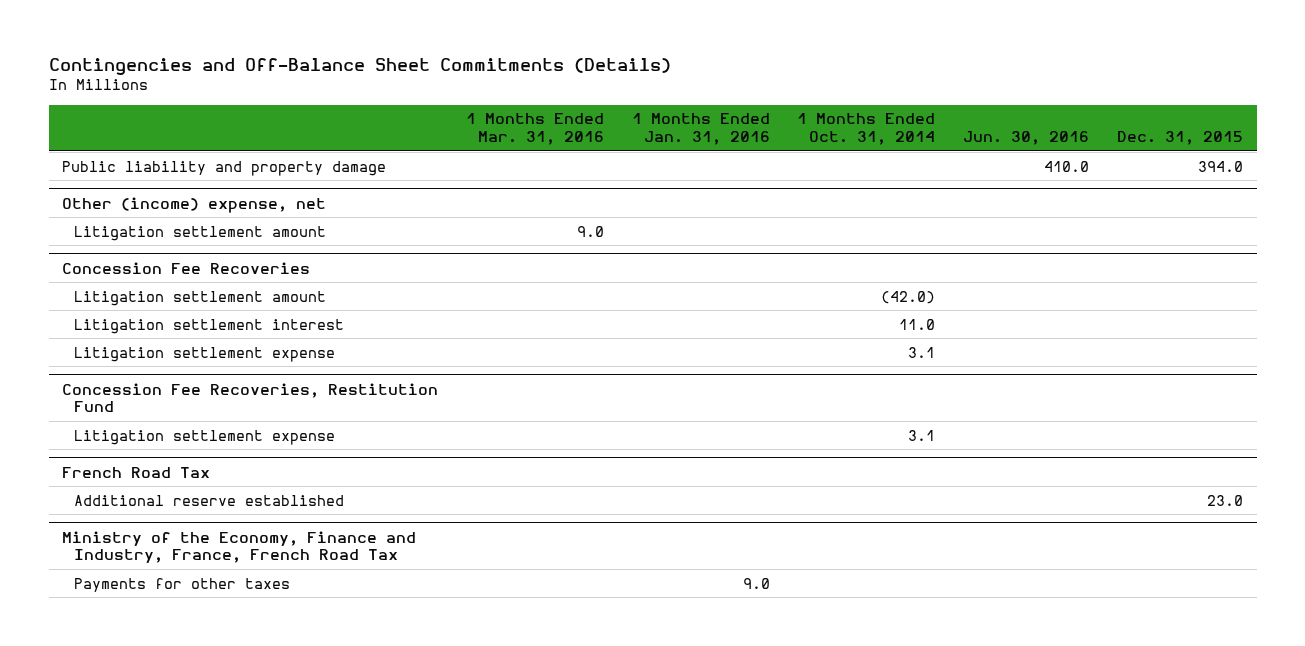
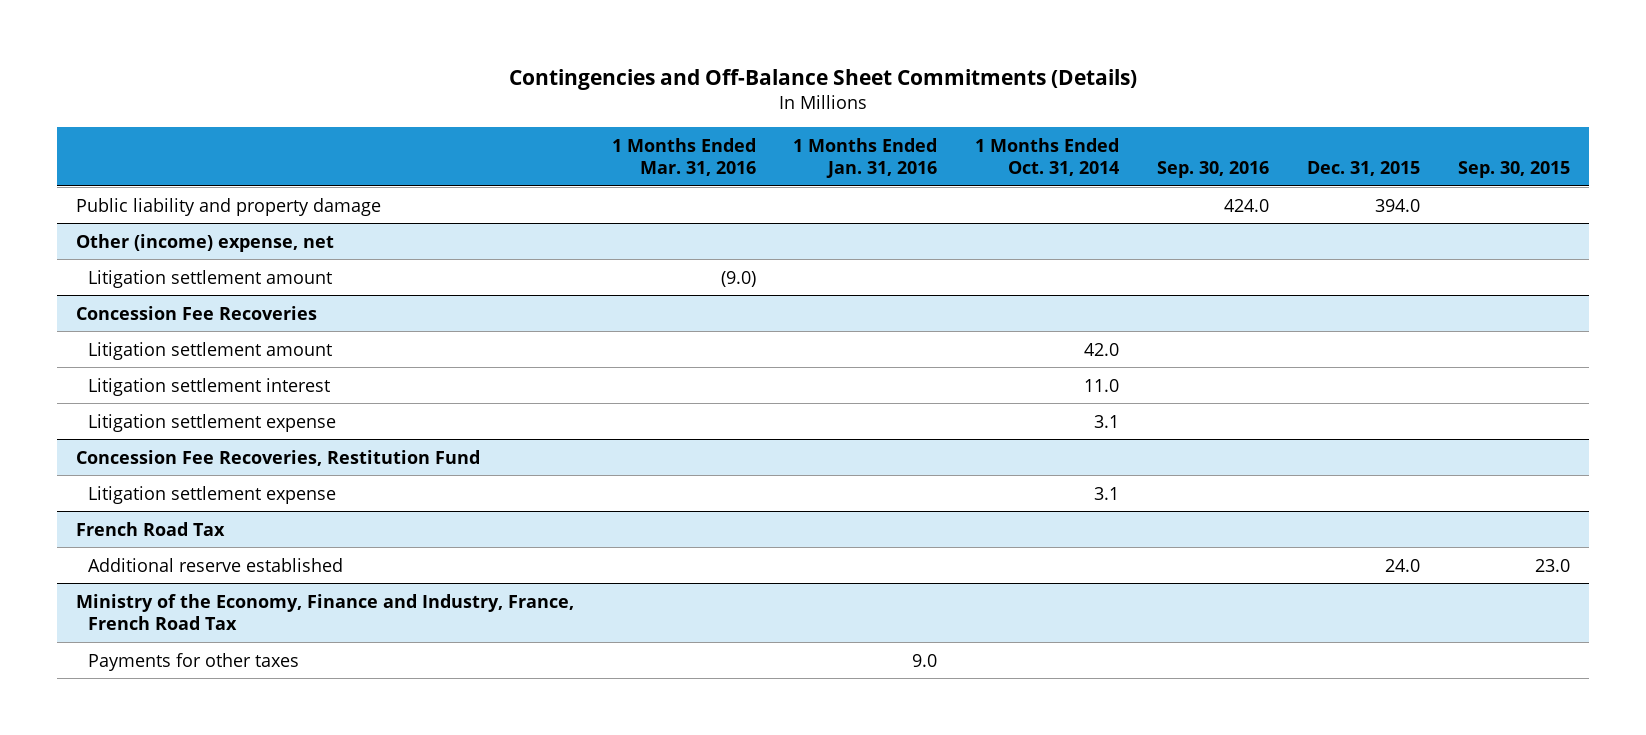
[963,131,1090,146] Jun. 30, 2016 -> none
none -> [1157,160,1270,178] Sep. 30, 2016
none -> [1457,160,1570,178] Sep. 30, 2015
[577,225,605,237] 9.0 -> [720,270,756,287] (9.0)
[881,290,936,304] (42.0) -> [1084,342,1120,356] 42.0
[1206,494,1243,506] 23.0 -> [1384,558,1420,572] 24.0

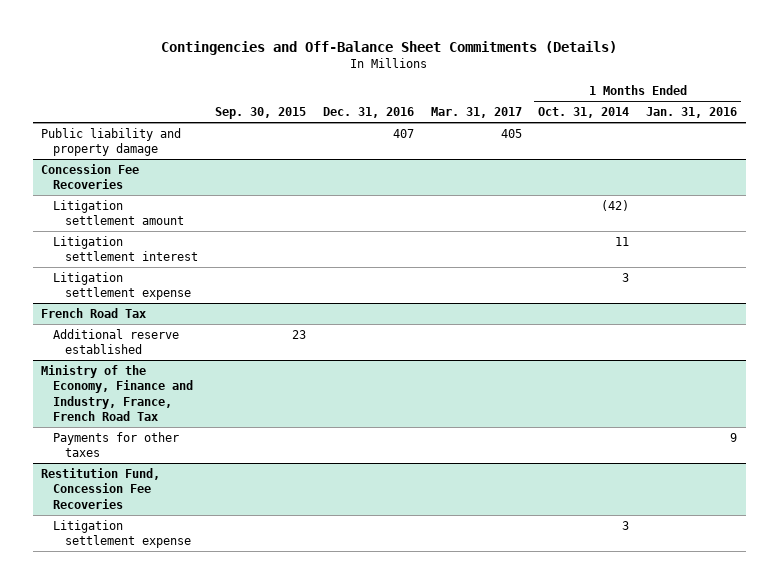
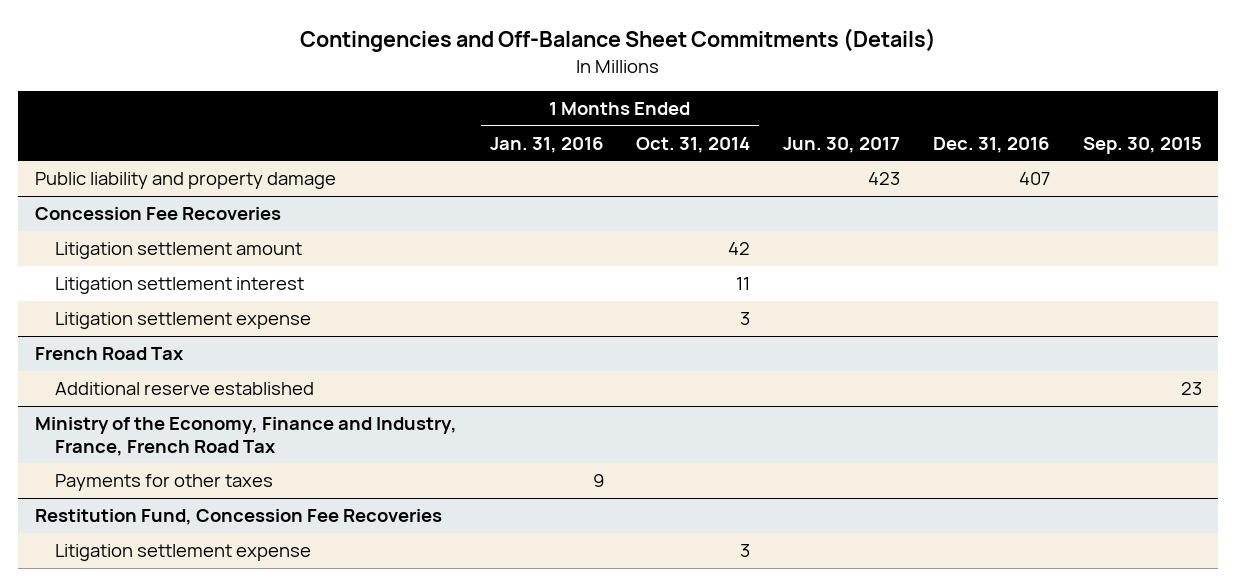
[430,107,522,119] Mar. 31, 2017 -> none
none -> [783,136,901,153] Jun. 30, 2017
[601,199,630,211] (42) -> [728,242,751,256] 42

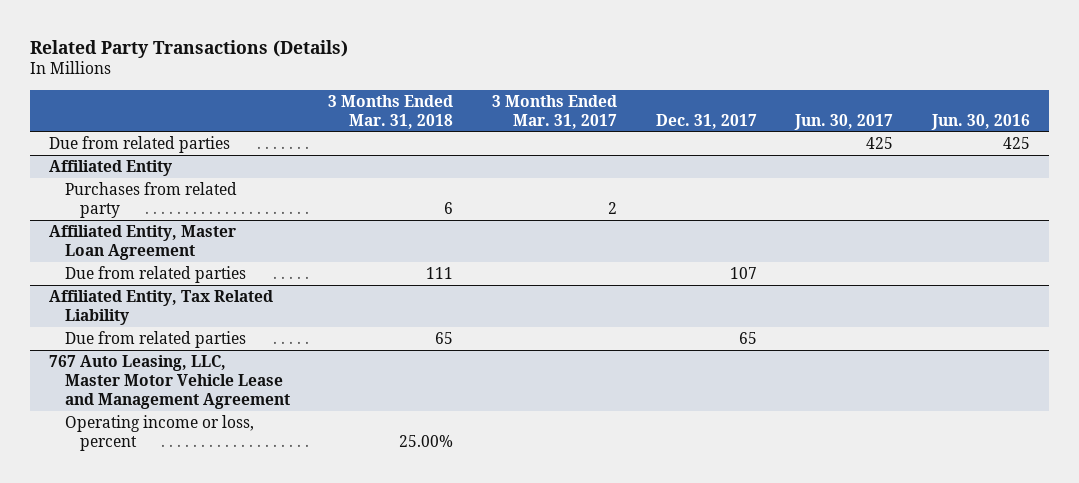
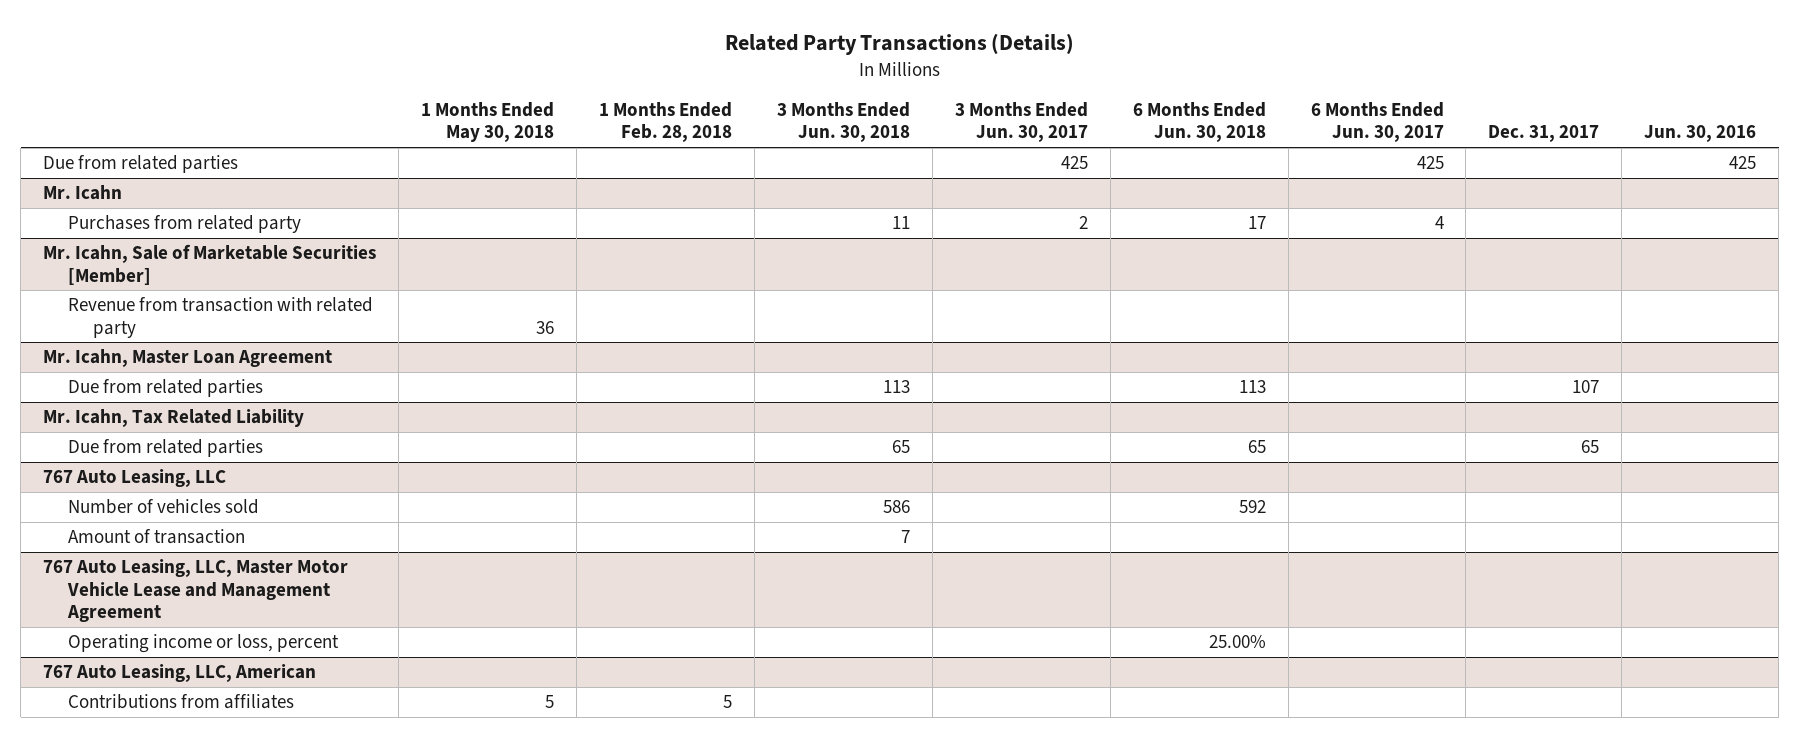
[328,94,454,129] 3 Months Ended Mar. 31, 2018 -> none
[492,94,618,129] 3 Months Ended Mar. 31, 2017 -> none
[794,113,894,130] Jun. 30, 2017 -> none
none -> [420,101,554,143] 1 Months Ended May 30, 2018
none -> [598,101,732,143] 1 Months Ended Feb. 28, 2018
none -> [776,101,910,143] 3 Months Ended Jun. 30, 2018
none -> [954,101,1088,143] 3 Months Ended Jun. 30, 2017
none -> [1132,101,1266,143] 6 Months Ended Jun. 30, 2018
none -> [1310,101,1444,143] 6 Months Ended Jun. 30, 2017
[49,159,173,176] Affiliated Entity -> [42,185,122,201] Mr. Icahn
none -> [42,244,376,285] Mr. Icahn, Sale of Marketable Securities [Member]
none -> [67,297,373,338] Revenue from transaction with related party
[49,224,237,260] Affiliated Entity, Master Loan Agreement -> [42,349,332,368] Mr. Icahn, Master Loan Agreement
[49,289,274,325] Affiliated Entity, Tax Related Liability -> [42,409,304,428] Mr. Icahn, Tax Related Liability
none -> [42,469,226,488] 767 Auto Leasing, LLC
none -> [67,499,259,515] Number of vehicles sold
none -> [67,529,245,545] Amount of transaction
none -> [42,664,316,683] 767 Auto Leasing, LLC, American
none -> [67,694,294,710] Contributions from affiliates

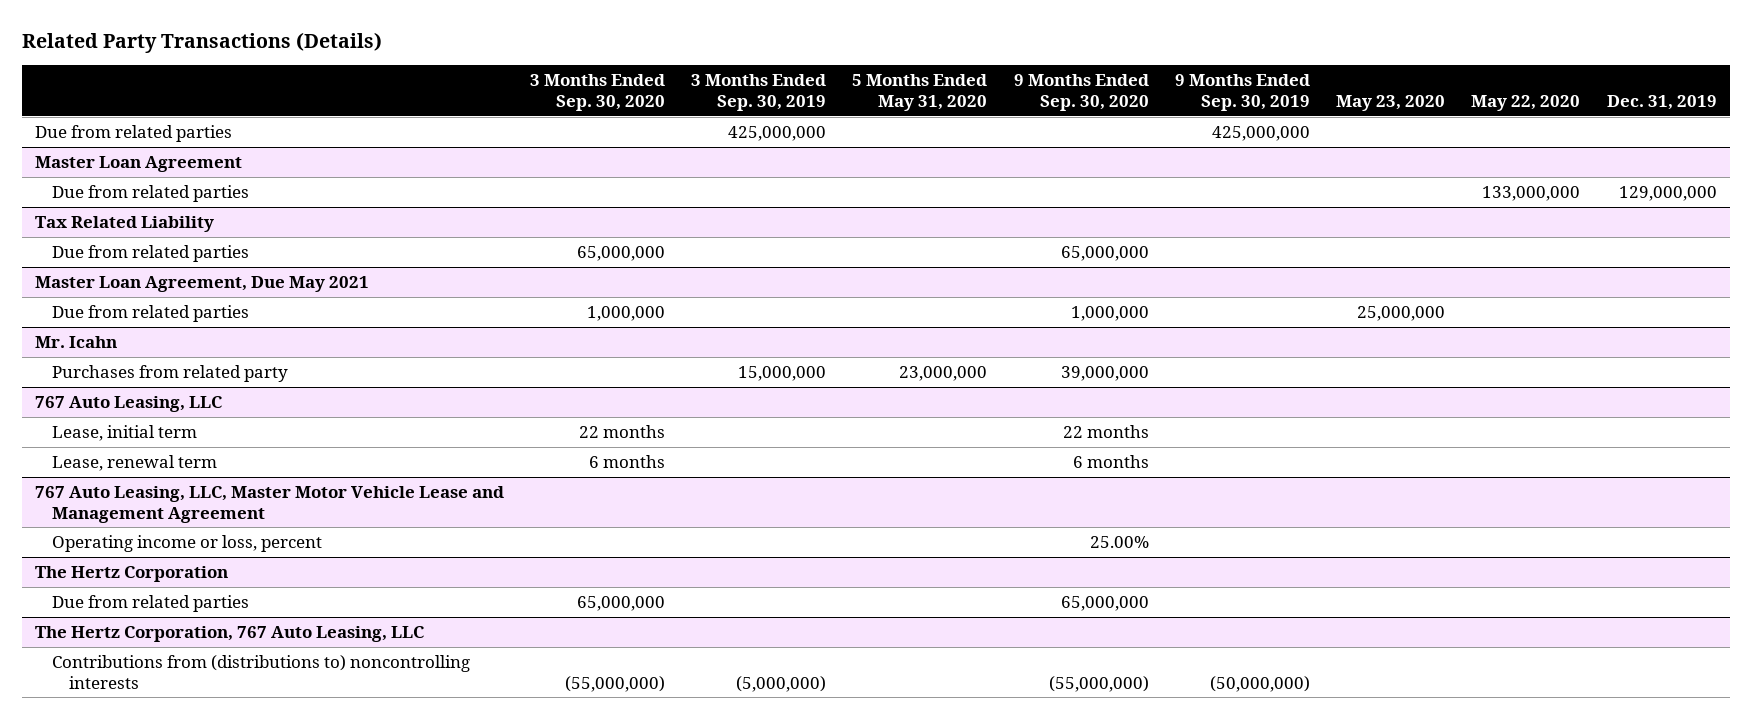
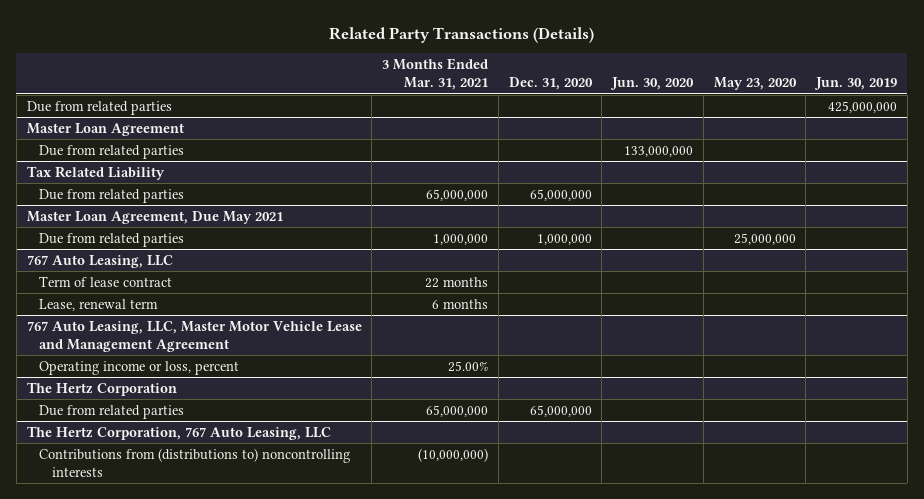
[529,74,665,112] 3 Months Ended Sep. 30, 2020 -> none
[691,74,827,112] 3 Months Ended Sep. 30, 2019 -> none
[852,74,988,112] 5 Months Ended May 31, 2020 -> none
[1013,74,1149,112] 9 Months Ended Sep. 30, 2020 -> none
[1174,74,1310,112] 9 Months Ended Sep. 30, 2019 -> none
[1471,95,1581,112] May 22, 2020 -> none
[1606,95,1717,111] Dec. 31, 2019 -> none
none -> [382,57,489,91] 3 Months Ended Mar. 31, 2021
none -> [508,77,593,91] Dec. 31, 2020
none -> [610,77,695,91] Jun. 30, 2020
none -> [813,77,897,91] Jun. 30, 2019
[34,336,117,349] Mr. Icahn -> none
[51,365,288,383] Purchases from related party -> none
[51,425,197,442] Lease, initial term -> [39,275,173,287] Term of lease contract

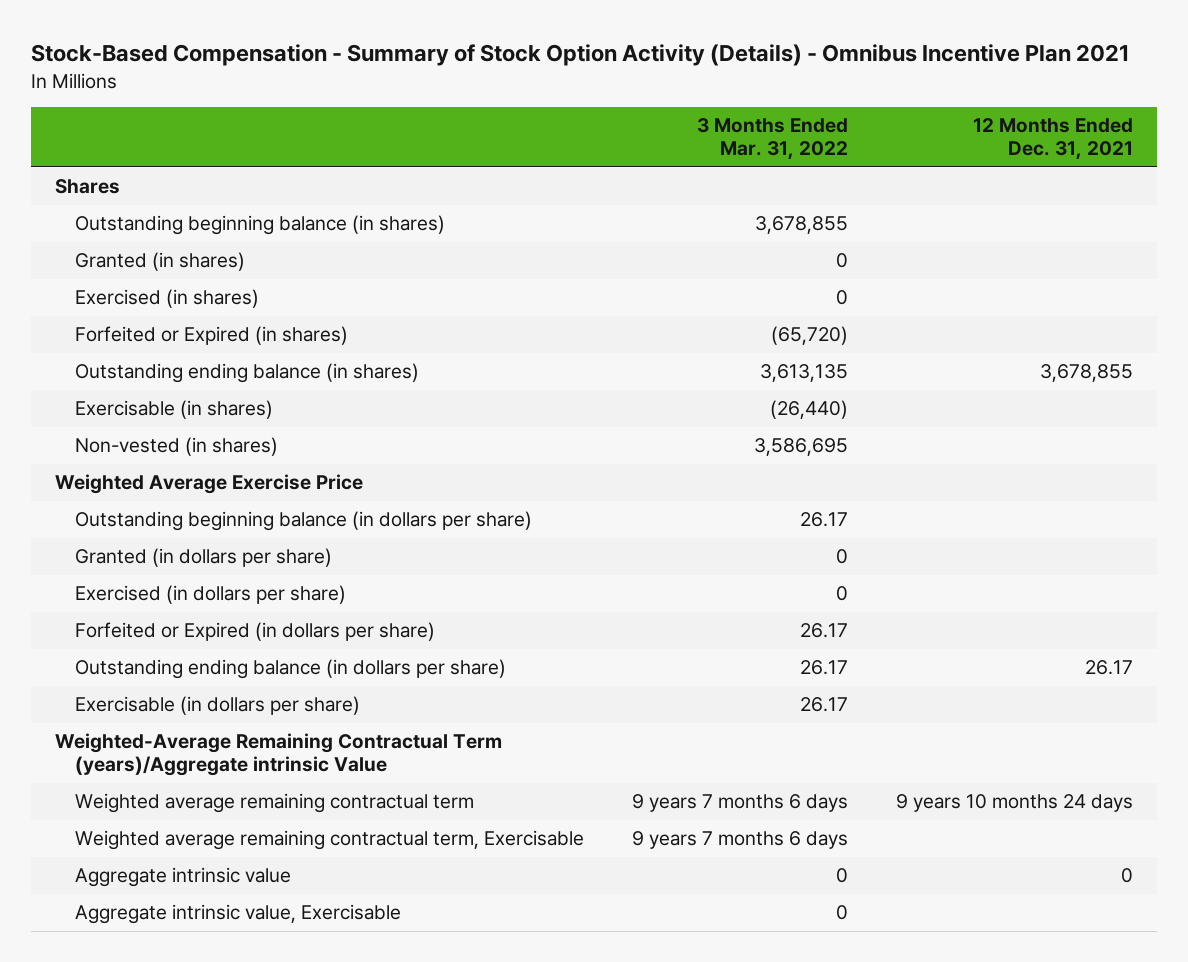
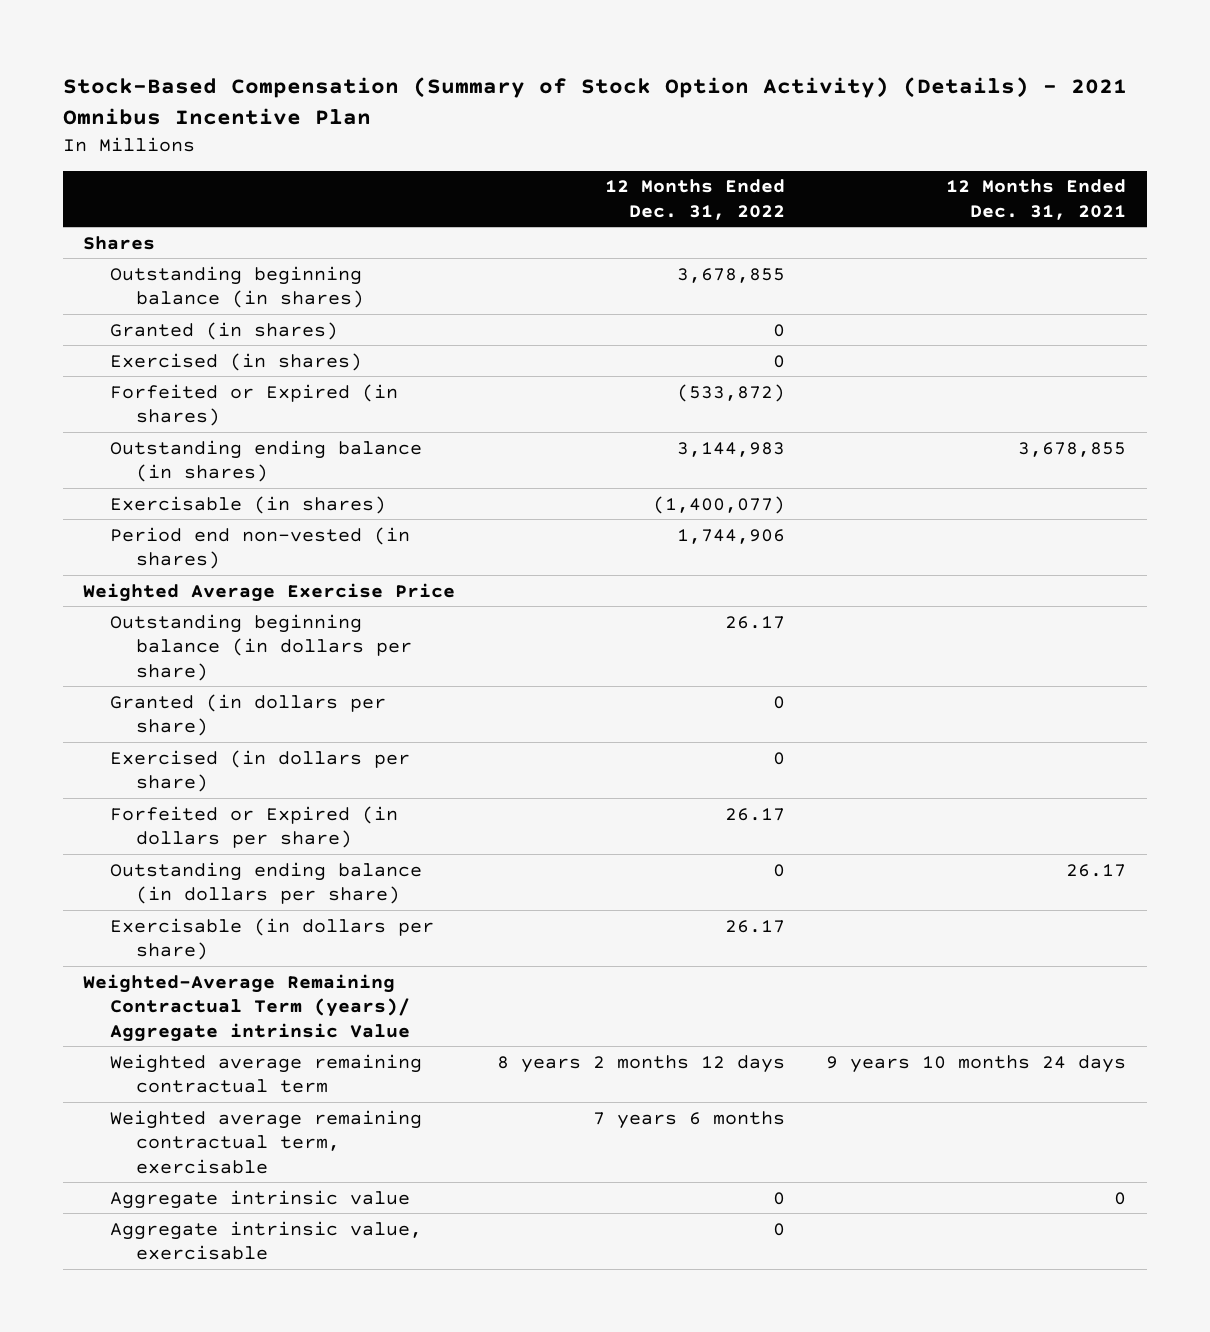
[31,44,1131,67] Stock-Based Compensation - Summary of Stock Option Activity (Details) - Omnibus Incentive Plan 2021 -> [62,77,1127,126] Stock-Based Compensation (Summary of Stock Option Activity) (Details) - 2021 Omnibus Incentive Plan
[697,118,849,161] 3 Months Ended Mar. 31, 2022 -> none
none -> [604,179,785,220] 12 Months Ended Dec. 31, 2022
[74,437,278,457] Non-vested (in shares) -> [109,526,410,570] Period end non-vested (in shares)
[55,733,503,777] Weighted-Average Remaining Contractual Term (years)/Aggregate intrinsic Value -> [83,973,410,1042] Weighted-Average Remaining Contractual Term (years)/ Aggregate intrinsic Value
[74,830,584,851] Weighted average remaining contractual term, Exercisable -> [109,1109,422,1174] Weighted average remaining contractual term, exercisable
[74,904,401,925] Aggregate intrinsic value, Exercisable -> [109,1220,422,1261] Aggregate intrinsic value, exercisable

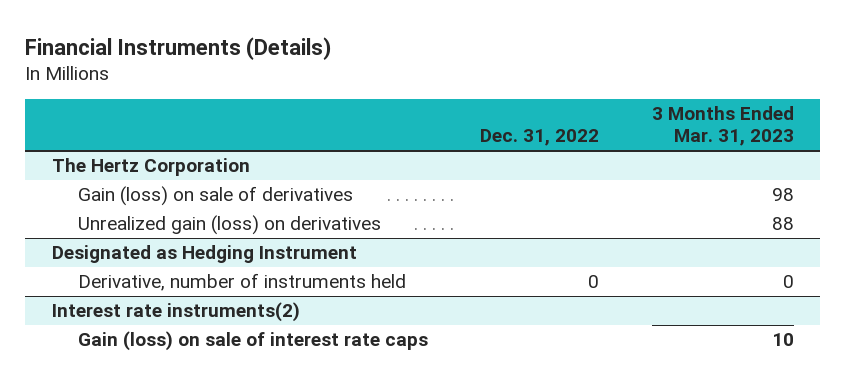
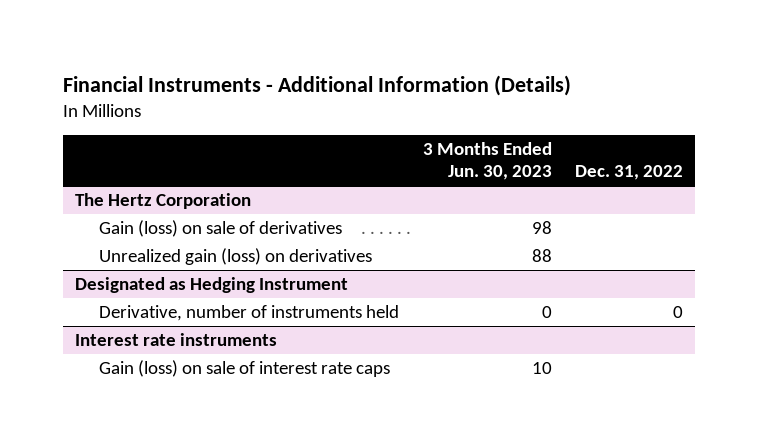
[25,36,332,60] Financial Instruments (Details) -> [62,74,571,96] Financial Instruments - Additional Information (Details)
[651,106,794,147] 3 Months Ended Mar. 31, 2023 -> none
none -> [422,142,552,181] 3 Months Ended Jun. 30, 2023
[51,302,300,323] Interest rate instruments(2) -> [74,332,277,346] Interest rate instruments

